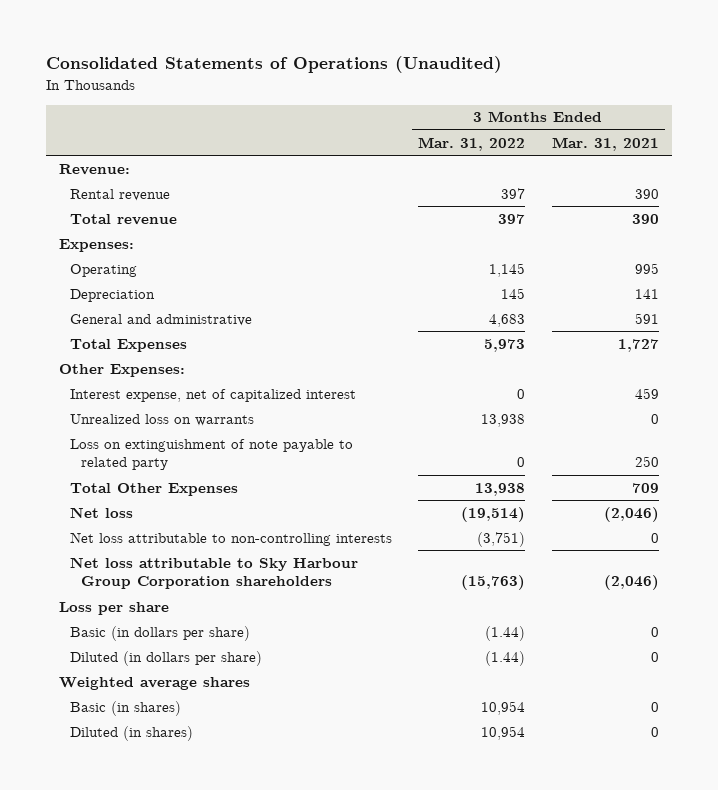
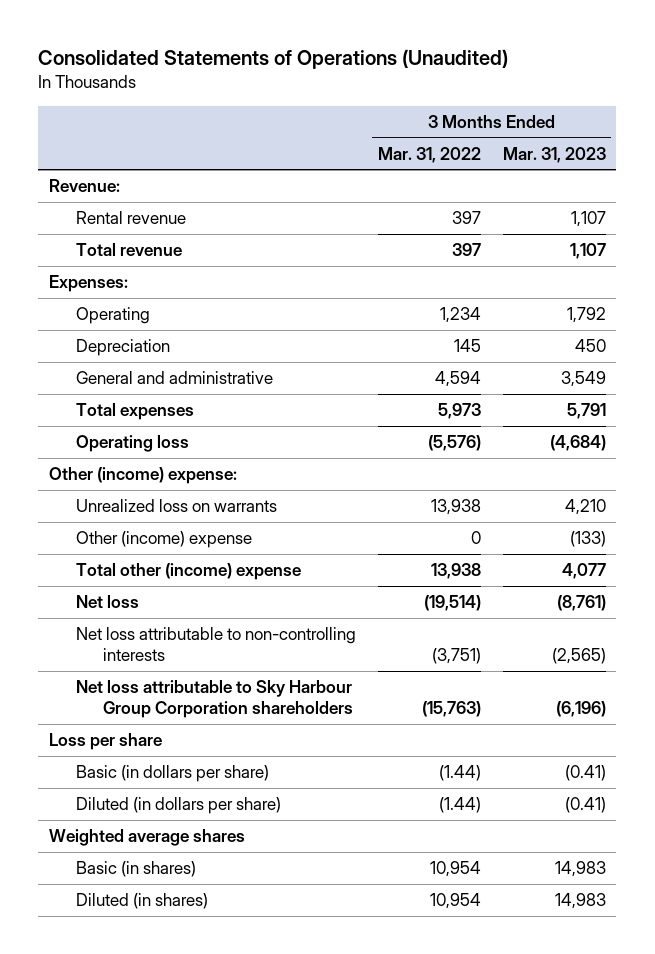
[551,136,659,151] Mar. 31, 2021 -> none
none -> [502,146,606,163] Mar. 31, 2023
[489,262,526,277] 1,145 -> [439,307,481,324] 1,234
[70,388,357,402] Interest expense, net of capitalized interest -> none
[489,313,526,327] 4,683 -> [434,371,481,388] 4,594
[70,338,188,352] Total Expenses -> [75,403,194,421] Total expenses
none -> [75,435,189,453] Operating loss
[59,363,186,377] Other Expenses: -> [49,467,238,485] Other (income) expense:
[70,438,354,471] Loss on extinguishment of note payable to related party -> none
none -> [75,531,252,549] Other (income) expense
[70,482,239,496] Total Other Expenses -> [75,563,301,581] Total other (income) expense

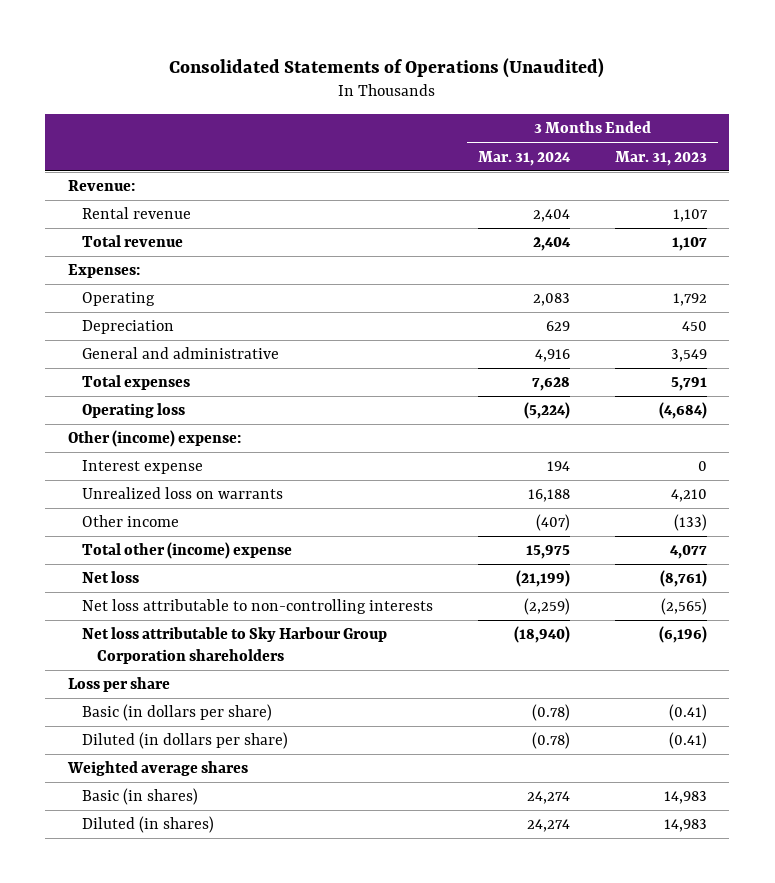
[377,146,481,163] Mar. 31, 2022 -> none
none -> [478,150,572,166] Mar. 31, 2024
none -> [82,460,204,475] Interest expense
[75,531,252,549] Other (income) expense -> [82,515,180,528] Other income

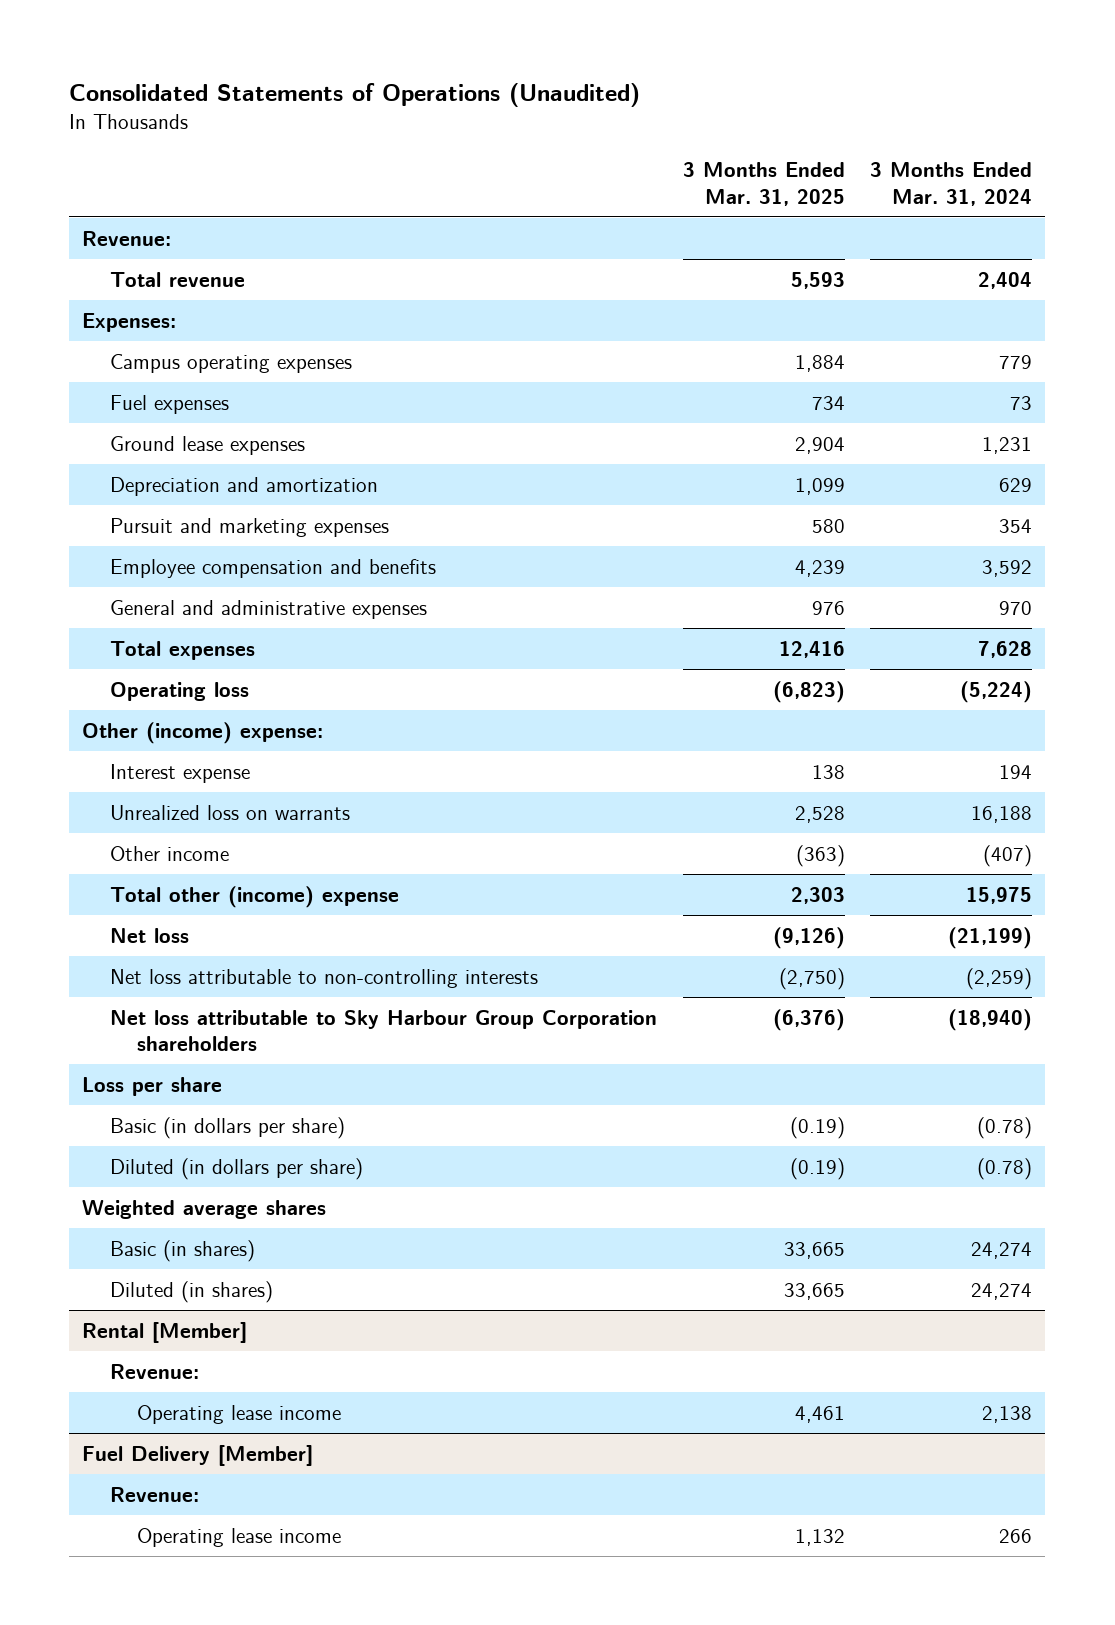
[615,150,708,166] Mar. 31, 2023 -> none
none -> [682,162,845,206] 3 Months Ended Mar. 31, 2025
[82,207,192,220] Rental revenue -> none
[82,292,156,307] Operating -> none
none -> [109,353,352,373] Campus operating expenses
none -> [109,394,229,414] Fuel expenses
none -> [109,435,305,455] Ground lease expenses
[82,320,175,335] Depreciation -> [109,476,378,496] Depreciation and amortization
none -> [109,517,389,537] Pursuit and marketing expenses
none -> [109,558,436,578] Employee compensation and benefits
[82,347,280,360] General and administrative -> [109,599,427,619] General and administrative expenses
[535,349,571,363] 4,916 -> [999,600,1033,615] 970
none -> [82,1321,248,1343] Rental [Member]
none -> [109,1363,199,1379] Revenue:
none -> [137,1404,342,1424] Operating lease income
none -> [82,1444,314,1466] Fuel Delivery [Member]
none -> [109,1486,199,1502] Revenue:
none -> [137,1527,342,1547] Operating lease income

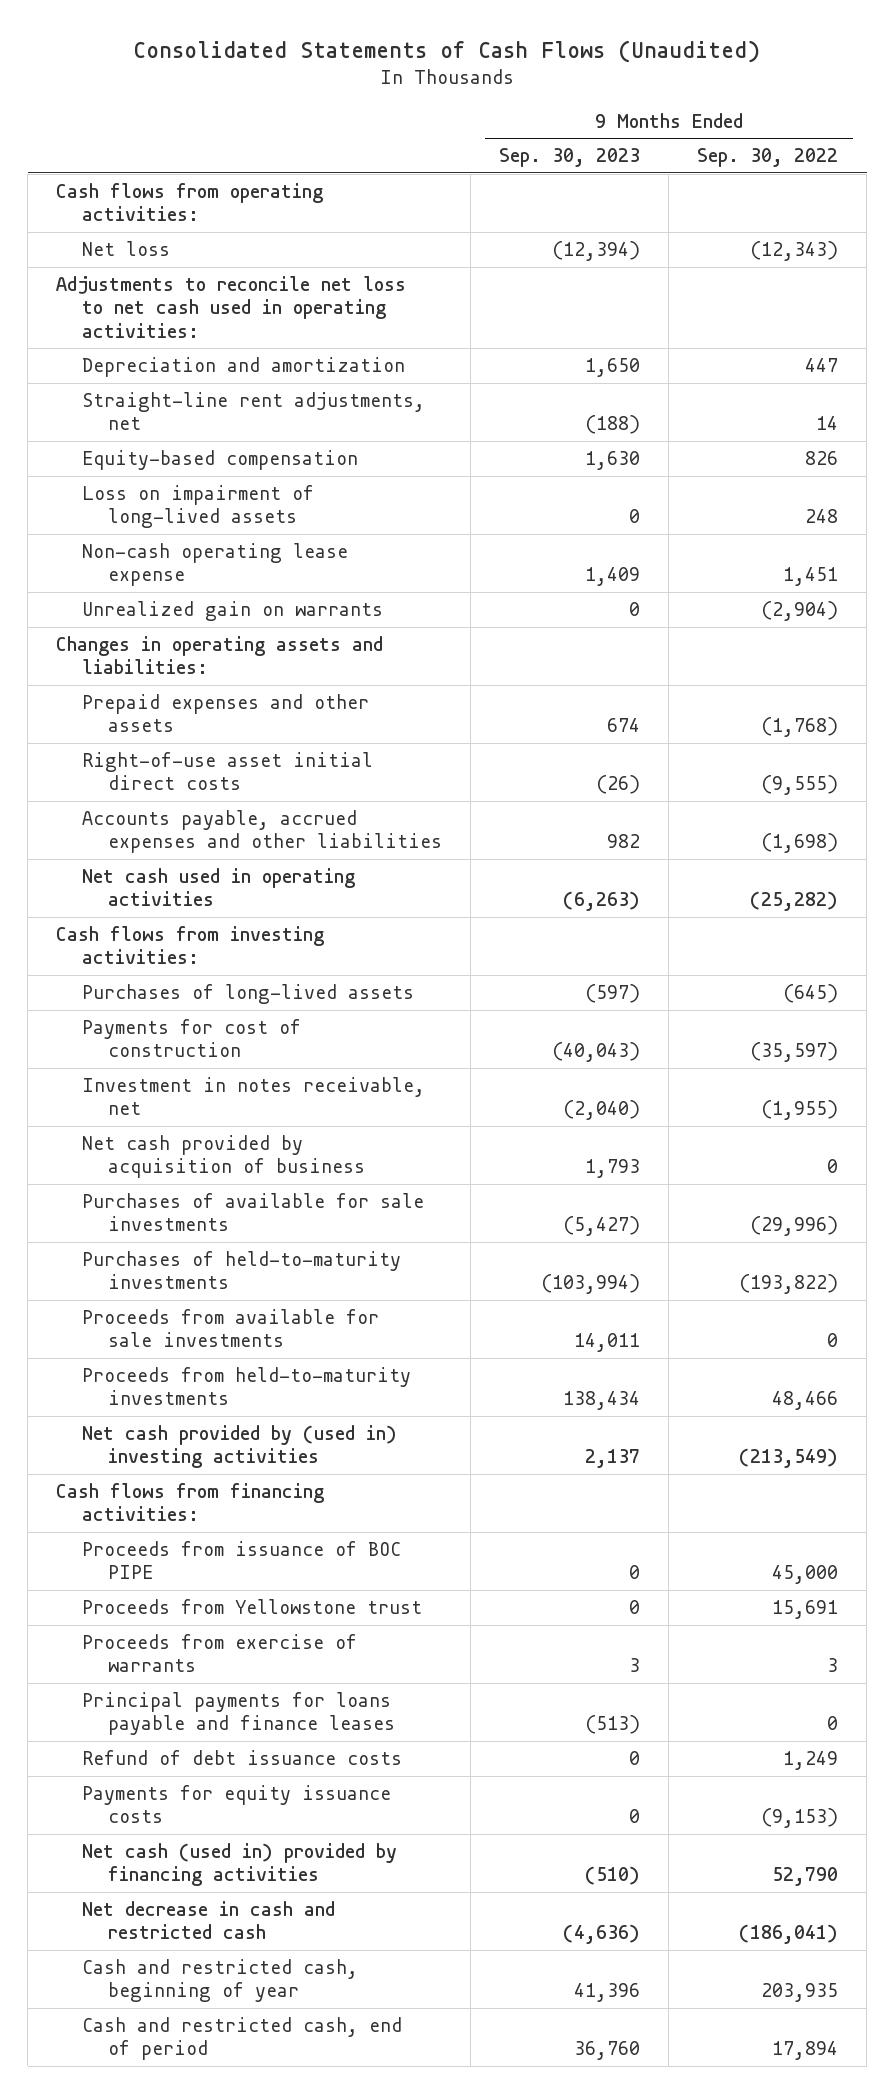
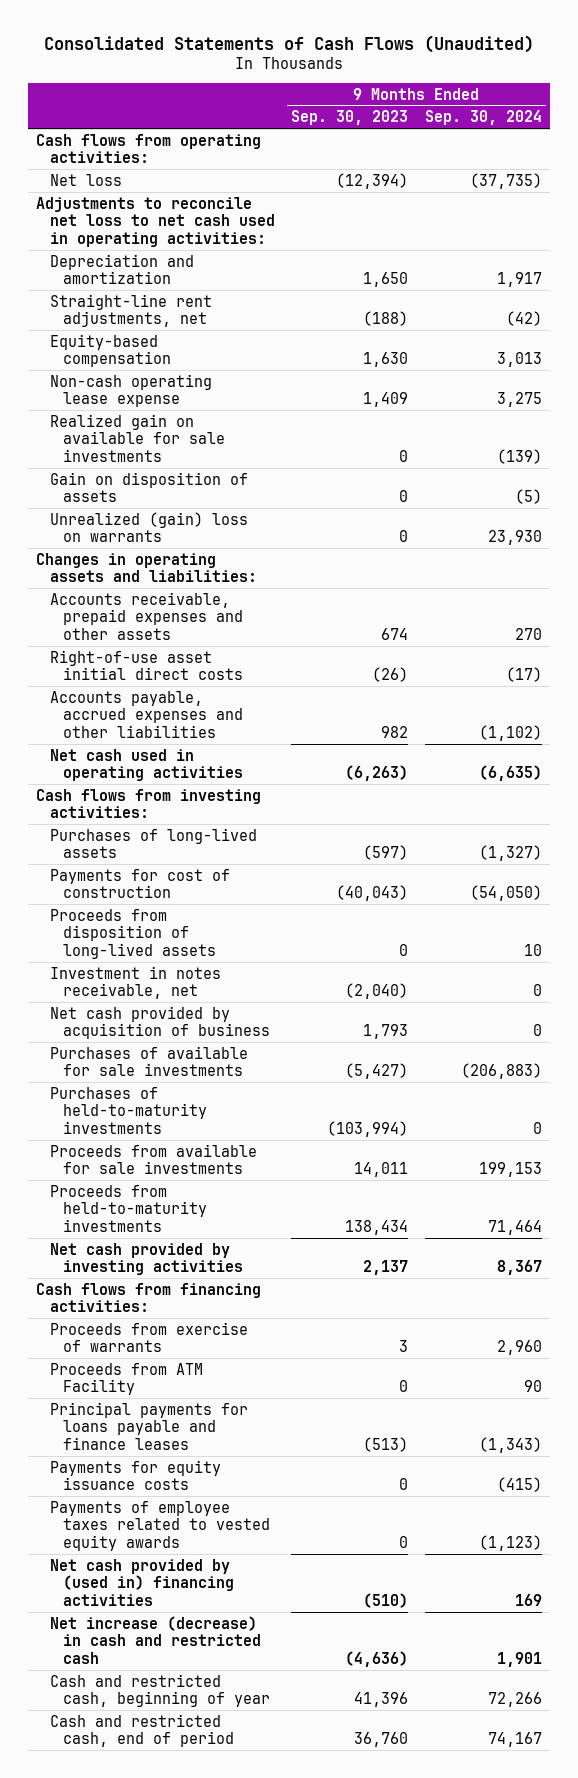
[697,148,839,168] Sep. 30, 2022 -> none
none -> [424,110,542,126] Sep. 30, 2024
[82,484,315,529] Loss on impairment of long-lived assets -> none
none -> [49,413,226,463] Realized gain on available for sale investments
none -> [49,471,248,503] Gain on disposition of assets
[82,600,384,621] Unrealized gain on warrants -> [49,511,248,543] Unrealized (gain) loss on warrants
[82,693,370,733] Prepaid expenses and other assets -> [49,591,244,641] Accounts receivable, prepaid expenses and other assets
none -> [49,908,217,960] Proceeds from disposition of long-lived assets
[82,1424,398,1469] Net cash provided by (used in) investing activities -> [49,1242,244,1276] Net cash provided by investing activities
[82,1540,402,1580] Proceeds from issuance of BOC PIPE -> none
[82,1598,423,1614] Proceeds from Yellowstone trust -> none
none -> [49,1362,203,1396] Proceeds from ATM Facility
[82,1749,403,1765] Refund of debt issuance costs -> none
none -> [49,1500,271,1552] Payments of employee taxes related to vested equity awards
[82,1842,398,1887] Net cash (used in) provided by financing activities -> [49,1558,235,1607] Net cash provided by (used in) financing activities
[82,1900,336,1940] Net decrease in cash and restricted cash -> [49,1615,262,1665] Net increase (decrease) in cash and restricted cash

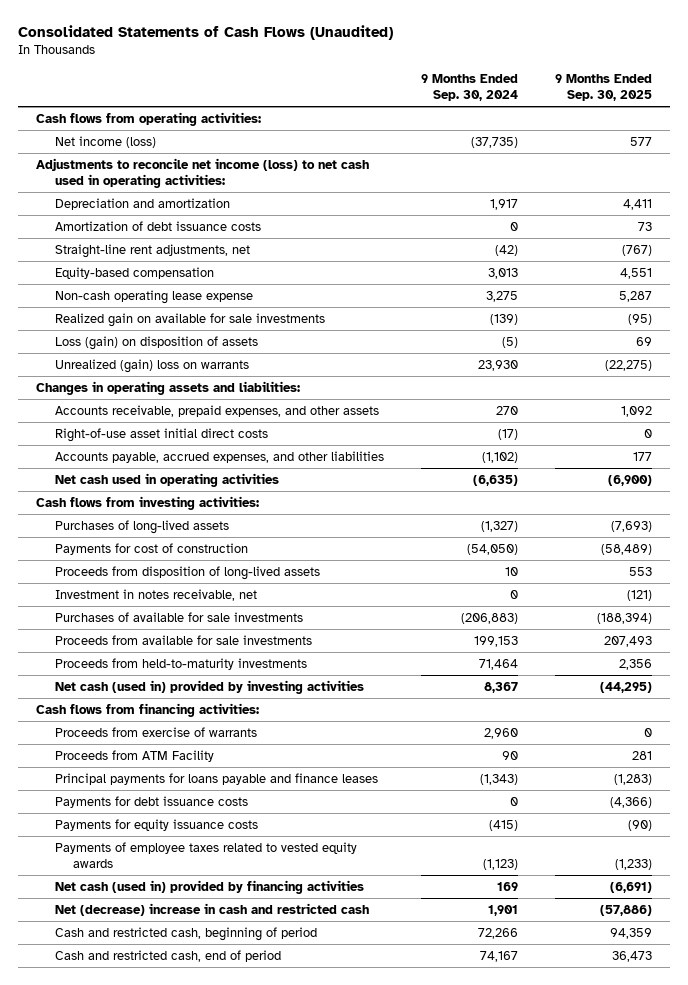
[291,110,409,126] Sep. 30, 2023 -> none
none -> [554,73,652,102] 9 Months Ended Sep. 30, 2025
[49,173,122,186] Net loss -> [54,135,156,148] Net income (loss)
[35,196,275,248] Adjustments to reconcile net loss to net cash used in operating activities: -> [36,157,370,189] Adjustments to reconcile net income (loss) to net cash used in operating activities:
none -> [54,220,261,231] Amortization of debt issuance costs
[49,471,248,503] Gain on disposition of assets -> [54,335,258,350] Loss (gain) on disposition of assets
[49,591,244,641] Accounts receivable, prepaid expenses and other assets -> [54,404,379,417] Accounts receivable, prepaid expenses, and other assets
[49,690,244,739] Accounts payable, accrued expenses and other liabilities -> [54,450,384,463] Accounts payable, accrued expenses, and other liabilities
[49,1005,271,1040] Net cash provided by acquisition of business -> none
[49,1086,208,1135] Purchases of held-to-maturity investments -> none
[49,1242,244,1276] Net cash provided by investing activities -> [54,679,364,694] Net cash (used in) provided by investing activities
none -> [54,795,248,808] Payments for debt issuance costs
[49,1558,235,1607] Net cash provided by (used in) financing activities -> [54,879,364,894] Net cash (used in) provided by financing activities
[49,1615,262,1665] Net increase (decrease) in cash and restricted cash -> [54,902,369,916] Net (decrease) increase in cash and restricted cash
[49,1673,271,1708] Cash and restricted cash, beginning of year -> [54,926,317,941] Cash and restricted cash, beginning of period

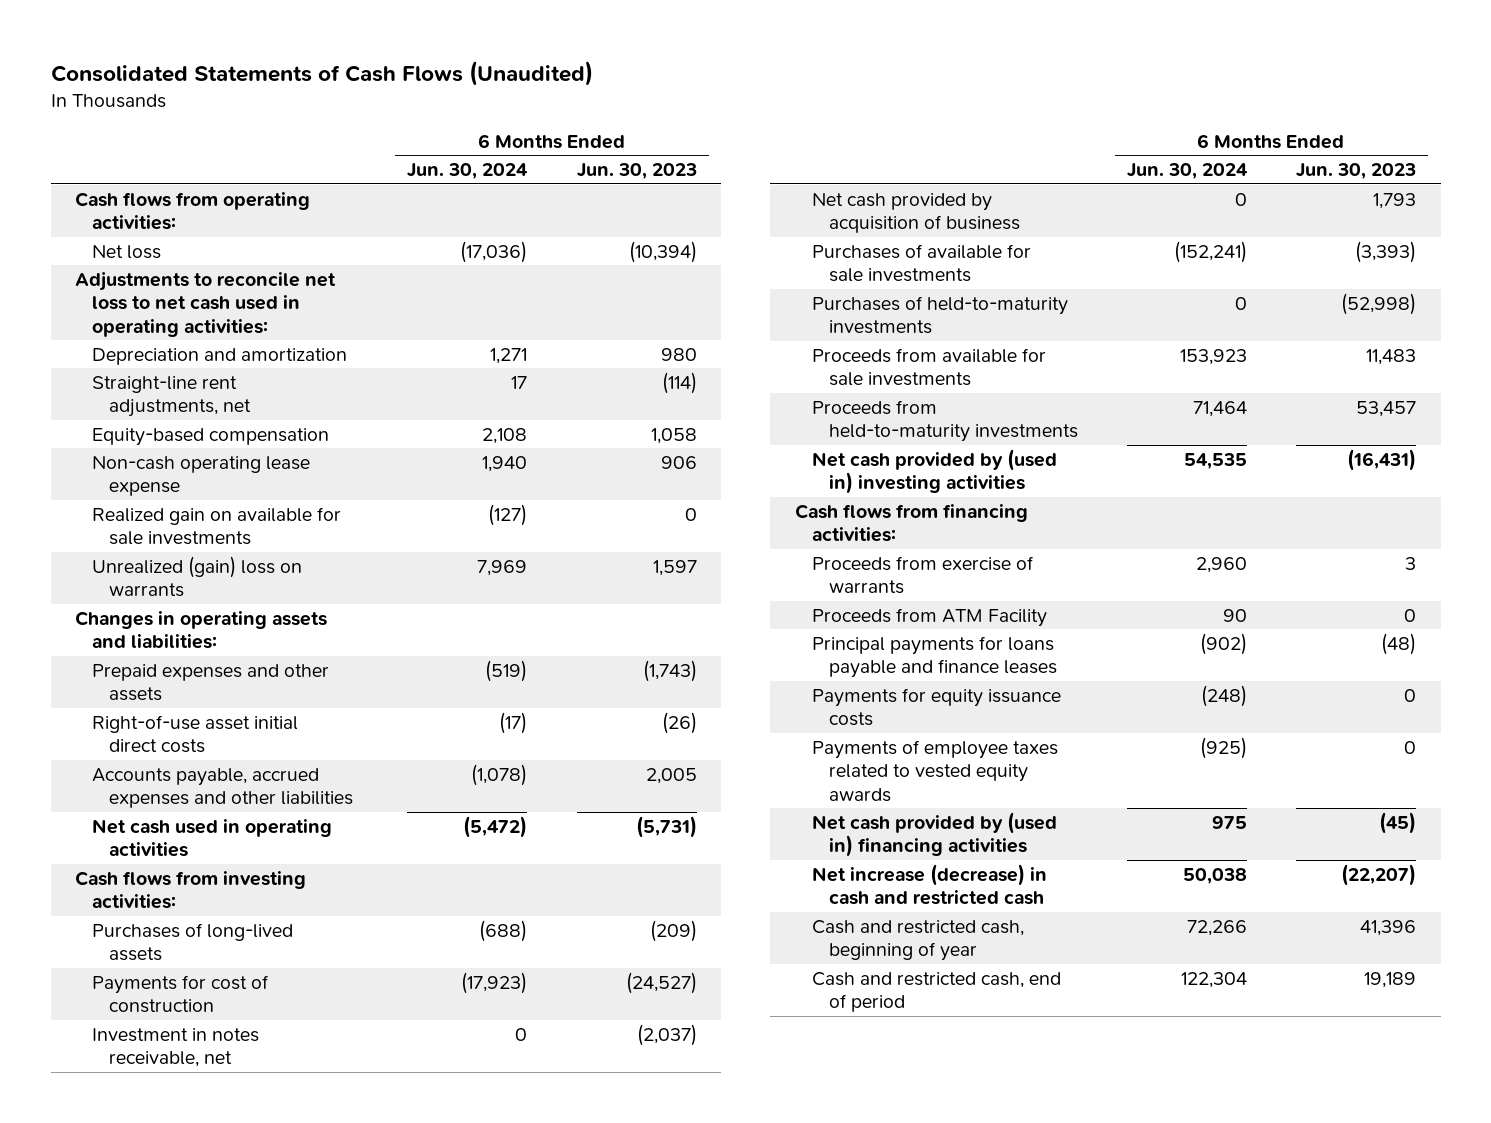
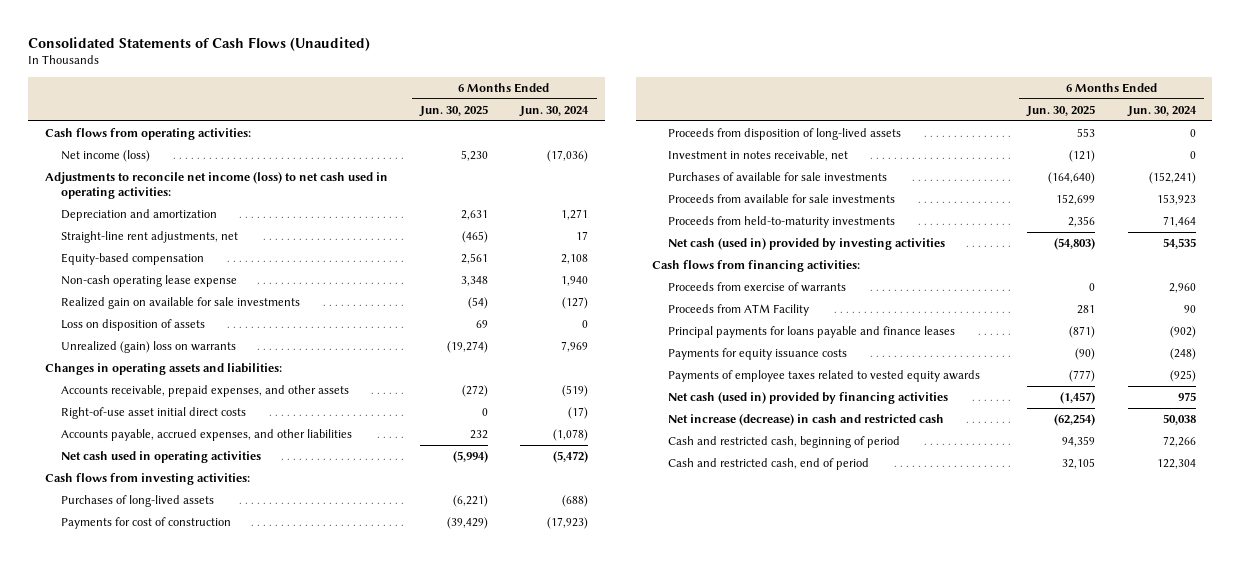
[576,163,697,180] Jun. 30, 2023 -> none
none -> [419,104,489,117] Jun. 30, 2025
[92,244,162,259] Net loss -> [60,150,150,163] Net income (loss)
[75,271,337,337] Adjustments to reconcile net loss to net cash used in operating activities: -> [44,172,388,200] Adjustments to reconcile net income (loss) to net cash used in operating activities:
none -> [60,319,205,332] Loss on disposition of assets
[92,663,330,702] Prepaid expenses and other assets -> [60,385,349,398] Accounts receivable, prepaid expenses, and other assets
[92,767,354,809] Accounts payable, accrued expenses and other liabilities -> [60,429,352,442] Accounts payable, accrued expenses, and other liabilities
none -> [668,128,902,141] Proceeds from disposition of long-lived assets
[811,192,1020,234] Net cash provided by acquisition of business -> none
[811,295,1068,335] Purchases of held-to-maturity investments -> none
[811,448,1057,495] Net cash provided by (used in) investing activities -> [668,238,946,251] Net cash (used in) provided by investing activities
[811,811,1057,858] Net cash provided by (used in) financing activities -> [668,392,949,405] Net cash (used in) provided by financing activities
[811,919,1024,962] Cash and restricted cash, beginning of year -> [668,436,901,449] Cash and restricted cash, beginning of period

